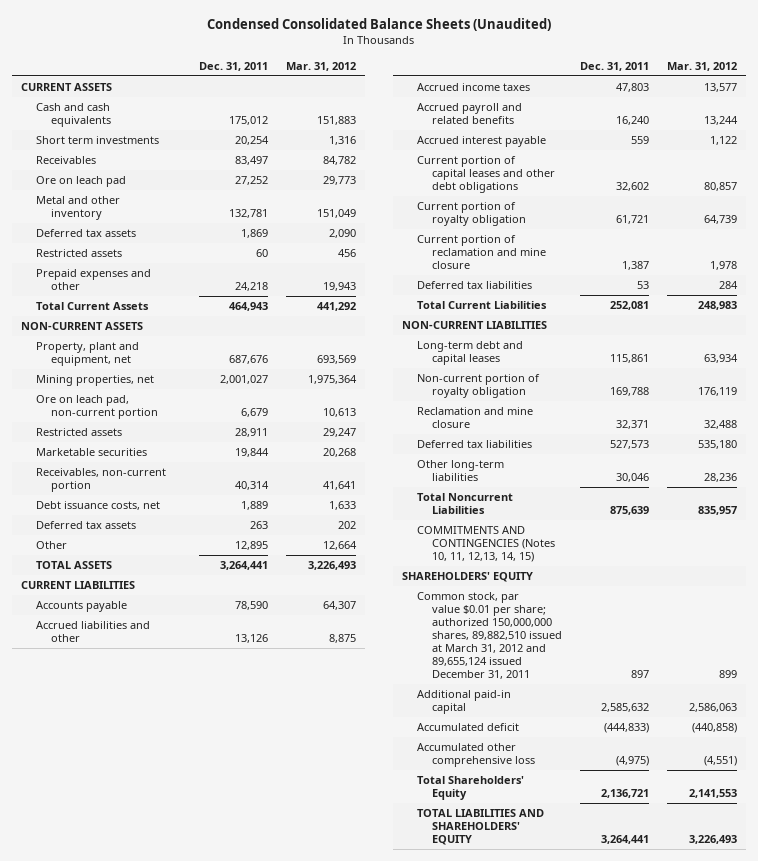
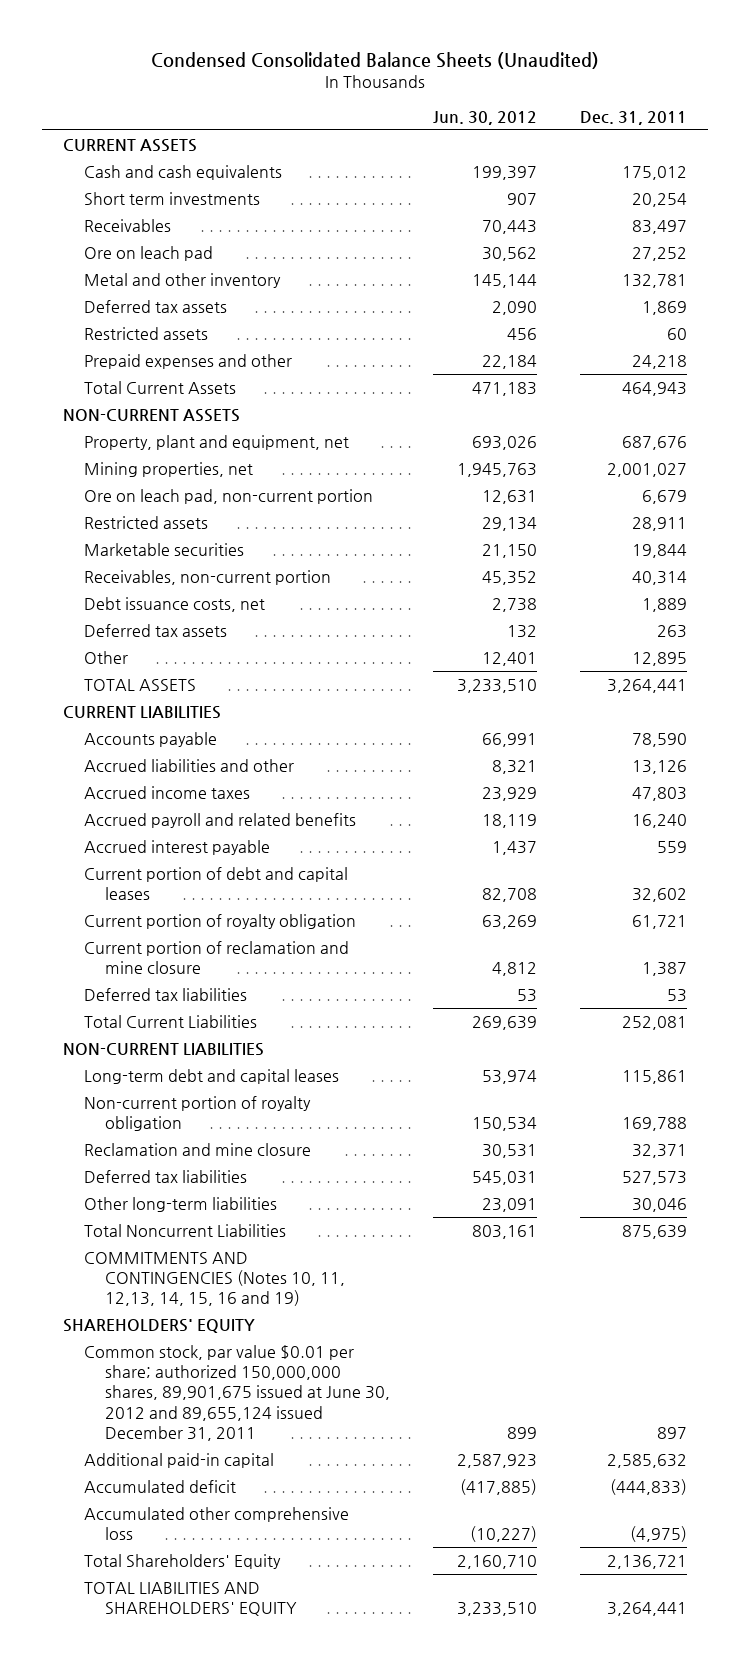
[286,61,357,71] Mar. 31, 2012 -> none
none -> [433,110,538,125] Jun. 30, 2012
[416,156,555,193] Current portion of capital leases and other debt obligations -> [84,866,349,901] Current portion of debt and capital leases
[416,526,555,562] COMMITMENTS AND CONTINGENCIES (Notes 10, 11, 12,13, 14, 15) -> [84,1251,346,1307] COMMITMENTS AND CONTINGENCIES (Notes 10, 11, 12,13, 14, 15, 16 and 19)
[416,592,562,679] Common stock, par value $0.01 per share; authorized 150,000,000 shares, 89,882,510 issued at March 31, 2012 and 89,655,124 issued December 31, 2011 -> [84,1344,391,1441] Common stock, par value $0.01 per share; authorized 150,000,000 shares, 89,901,675 issued at June 30, 2012 and 89,655,124 issued December 31, 2011

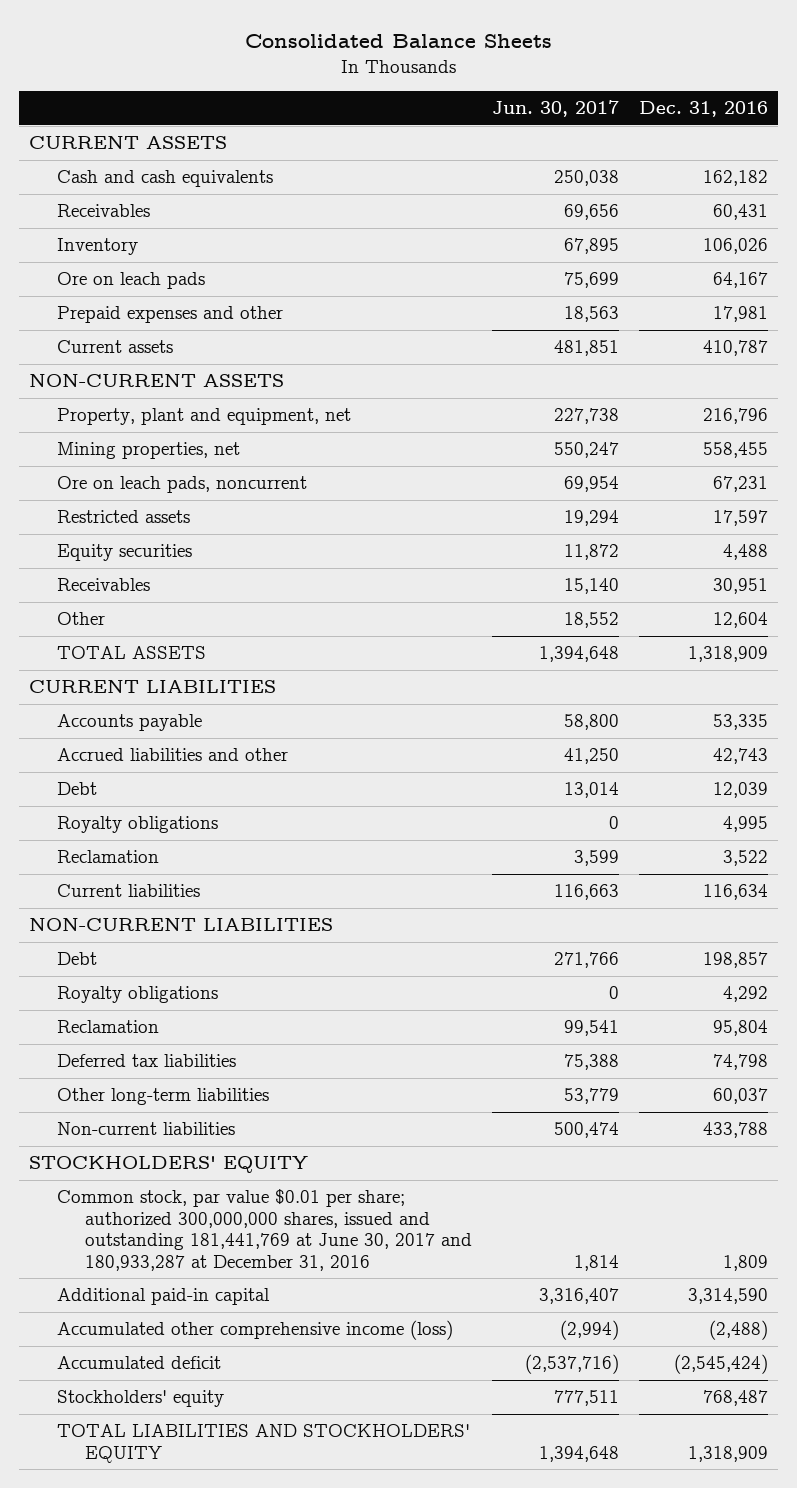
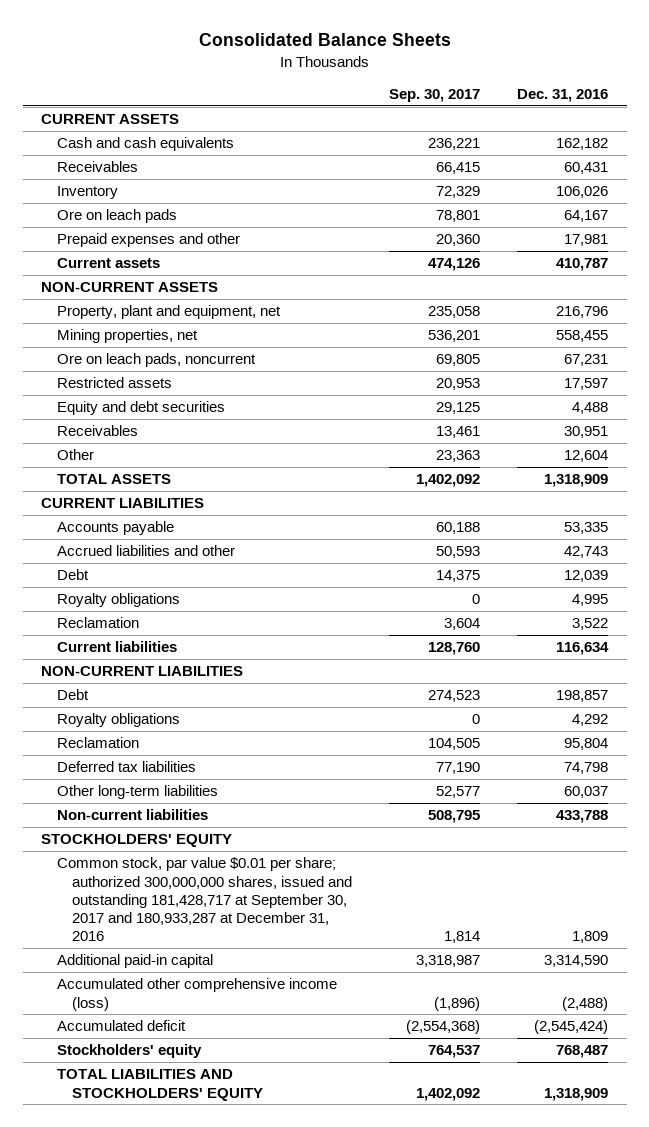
[491,100,619,118] Jun. 30, 2017 -> none
none -> [389,89,481,103] Sep. 30, 2017
[56,544,192,562] Equity securities -> [56,401,225,416] Equity and debt securities
[56,1189,472,1272] Common stock, par value $0.01 per share; authorized 300,000,000 shares, issued and outstanding 181,441,769 at June 30, 2017 and 180,933,287 at December 31, 2016 -> [56,857,353,942] Common stock, par value $0.01 per share; authorized 300,000,000 shares, issued and outstanding 181,428,717 at September 30, 2017 and 180,933,287 at December 31, 2016

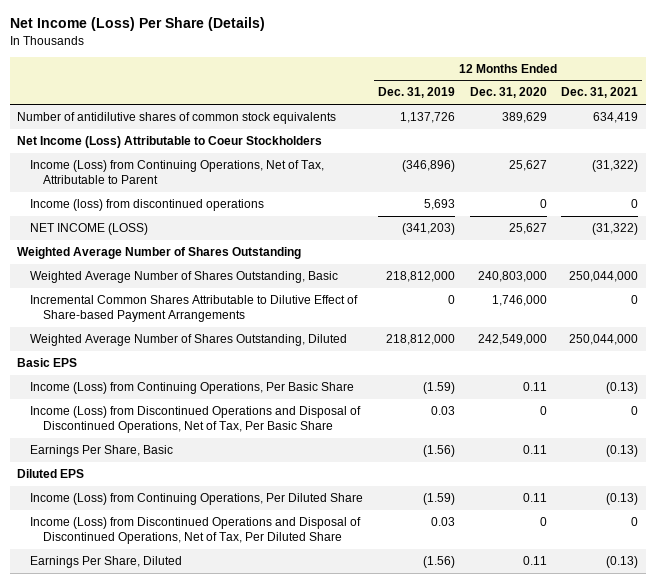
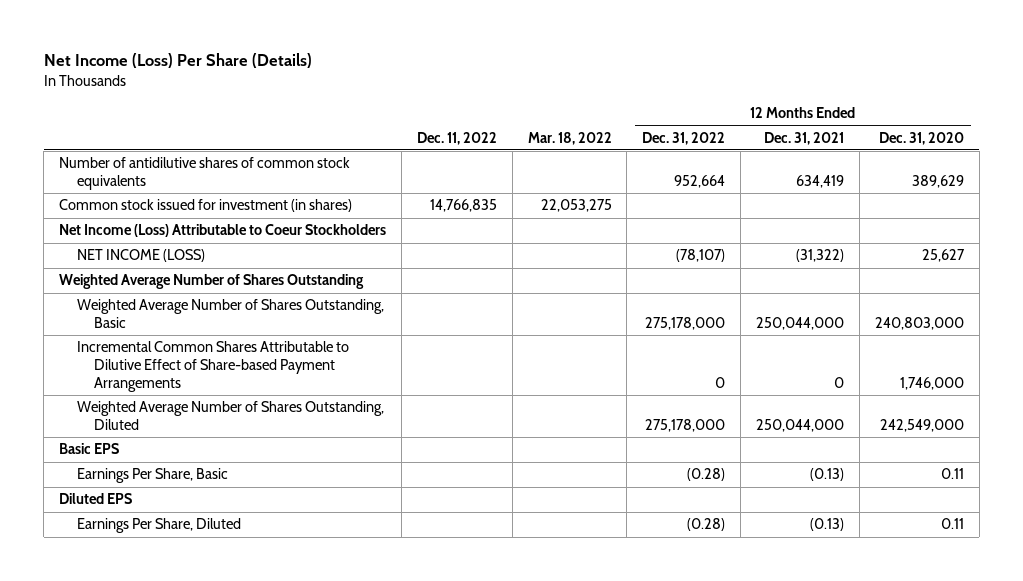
[377,87,455,99] Dec. 31, 2019 -> none
none -> [416,131,497,145] Dec. 11, 2022
none -> [527,131,612,145] Mar. 18, 2022
none -> [642,131,726,145] Dec. 31, 2022
none -> [58,199,352,213] Common stock issued for investment (in shares)
[29,160,324,184] Income (Loss) from Continuing Operations, Net of Tax, Attributable to Parent -> none
[29,199,264,212] Income (loss) from discontinued operations -> none
[29,382,354,395] Income (Loss) from Continuing Operations, Per Basic Share -> none
[29,406,361,433] Income (Loss) from Discontinued Operations and Disposal of Discontinued Operations, Net of Tax, Per Basic Share -> none
[29,493,363,506] Income (Loss) from Continuing Operations, Per Diluted Share -> none
[29,517,361,544] Income (Loss) from Discontinued Operations and Disposal of Discontinued Operations, Net of Tax, Per Diluted Share -> none

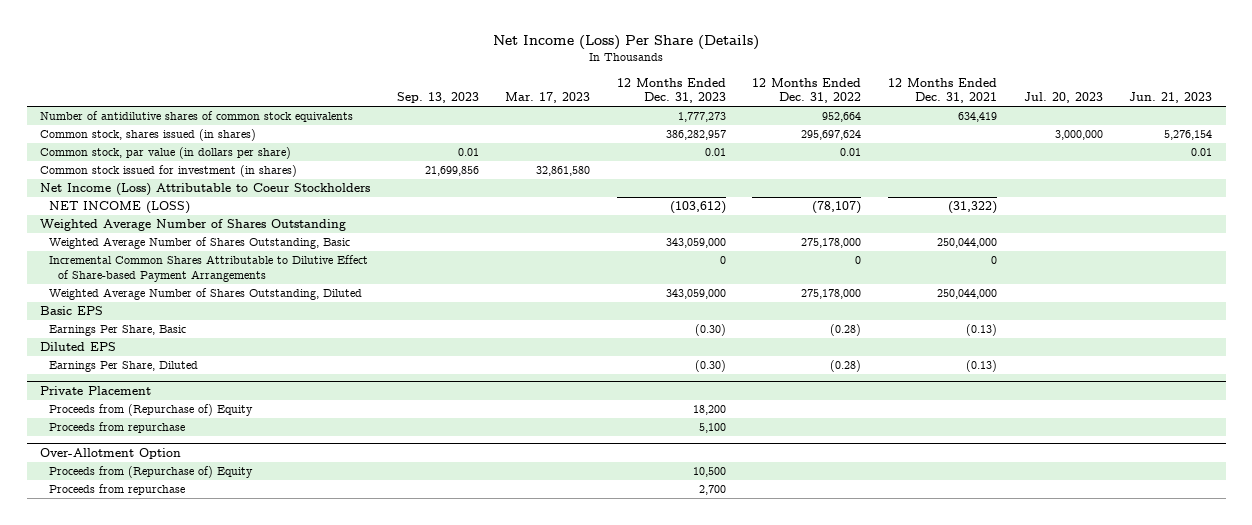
[416,131,497,145] Dec. 11, 2022 -> none
[527,131,612,145] Mar. 18, 2022 -> none
[878,131,964,145] Dec. 31, 2020 -> none
none -> [396,92,479,104] Sep. 13, 2023
none -> [505,92,591,104] Mar. 17, 2023
none -> [616,77,726,104] 12 Months Ended Dec. 31, 2023
none -> [1023,92,1103,104] Jul. 20, 2023
none -> [1129,92,1213,104] Jun. 21, 2023
none -> [39,129,256,142] Common stock, shares issued (in shares)
none -> [39,147,291,160] Common stock, par value (in dollars per share)
none -> [39,385,151,395] Private Placement
none -> [48,404,253,417] Proceeds from (Repurchase of) Equity
none -> [48,422,185,434] Proceeds from repurchase
none -> [39,447,181,459] Over-Allotment Option
none -> [48,466,253,479] Proceeds from (Repurchase of) Equity
none -> [48,484,185,496] Proceeds from repurchase

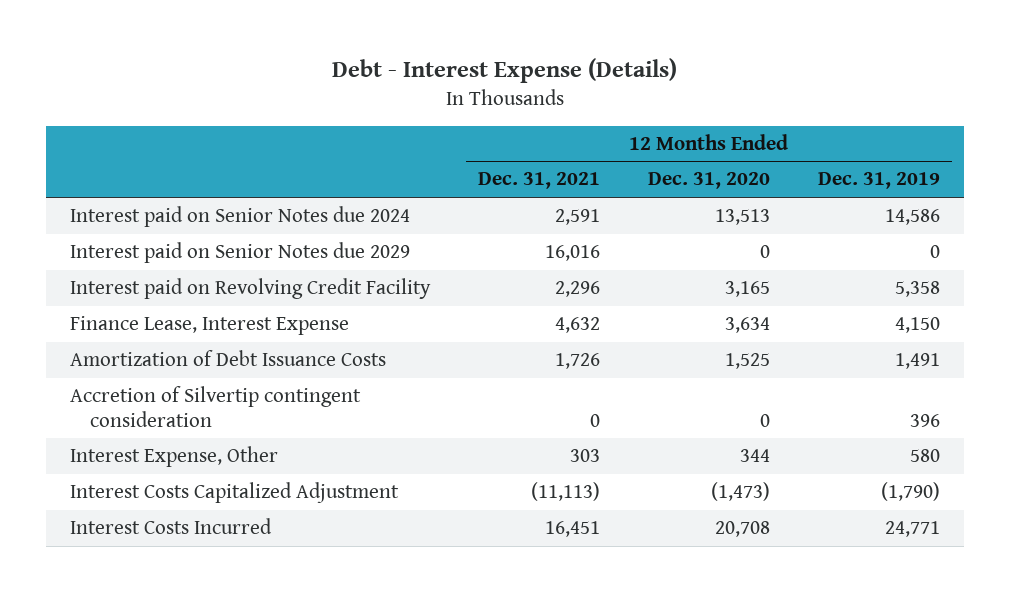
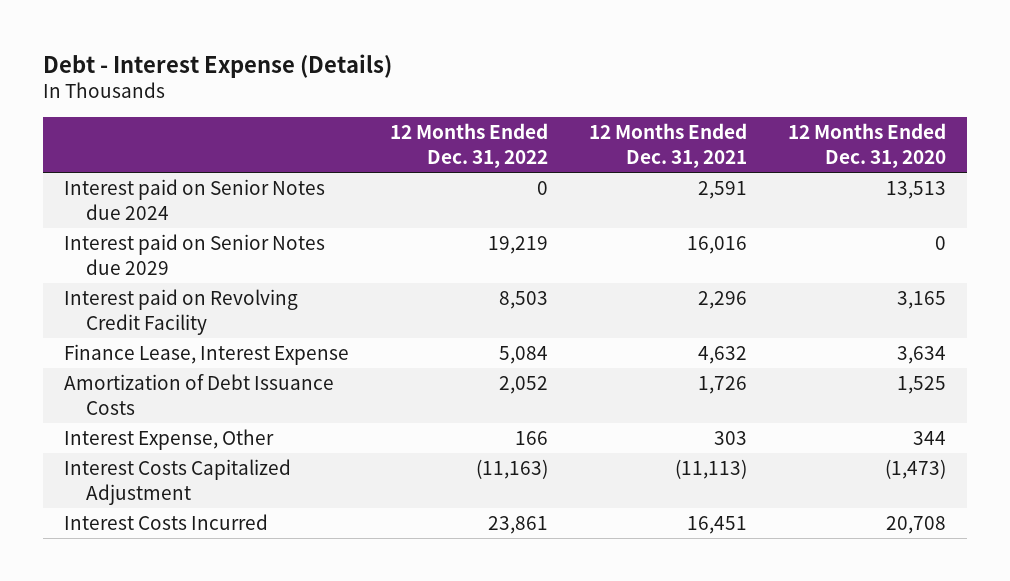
[817,172,940,190] Dec. 31, 2019 -> none
none -> [389,123,548,169] 12 Months Ended Dec. 31, 2022
[69,386,361,427] Accretion of Silvertip contingent consideration -> none

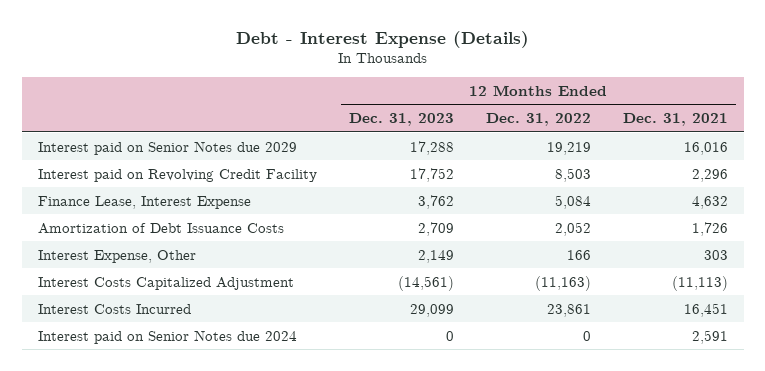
[788,123,947,169] 12 Months Ended Dec. 31, 2020 -> none
none -> [348,113,454,127] Dec. 31, 2023
[63,179,325,220] Interest paid on Senior Notes due 2024 -> [37,329,297,344] Interest paid on Senior Notes due 2024

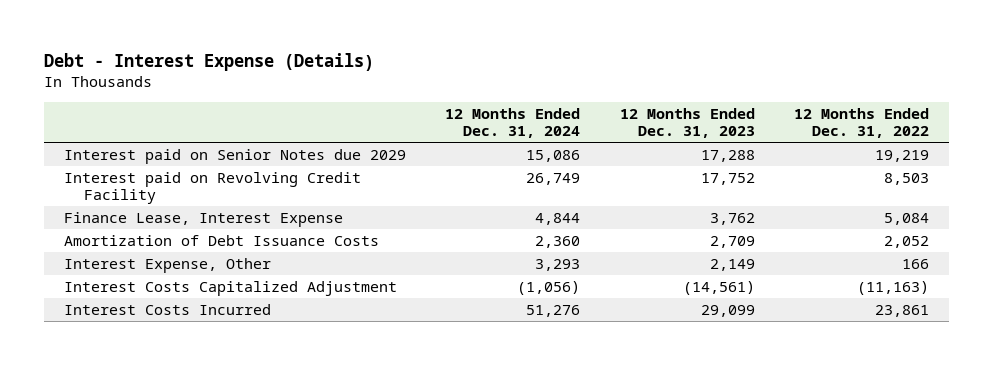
[622,113,728,127] Dec. 31, 2021 -> none
none -> [445,107,581,139] 12 Months Ended Dec. 31, 2024
[37,329,297,344] Interest paid on Senior Notes due 2024 -> none

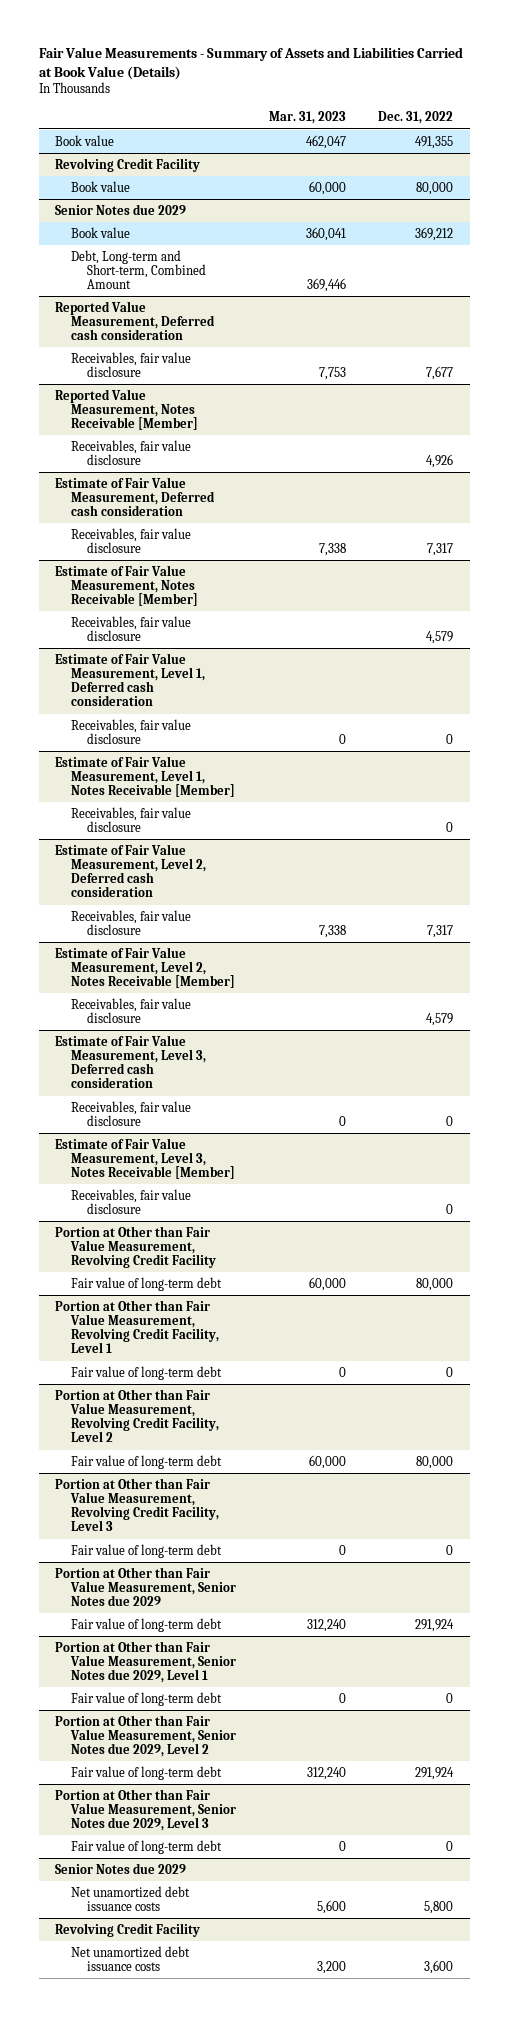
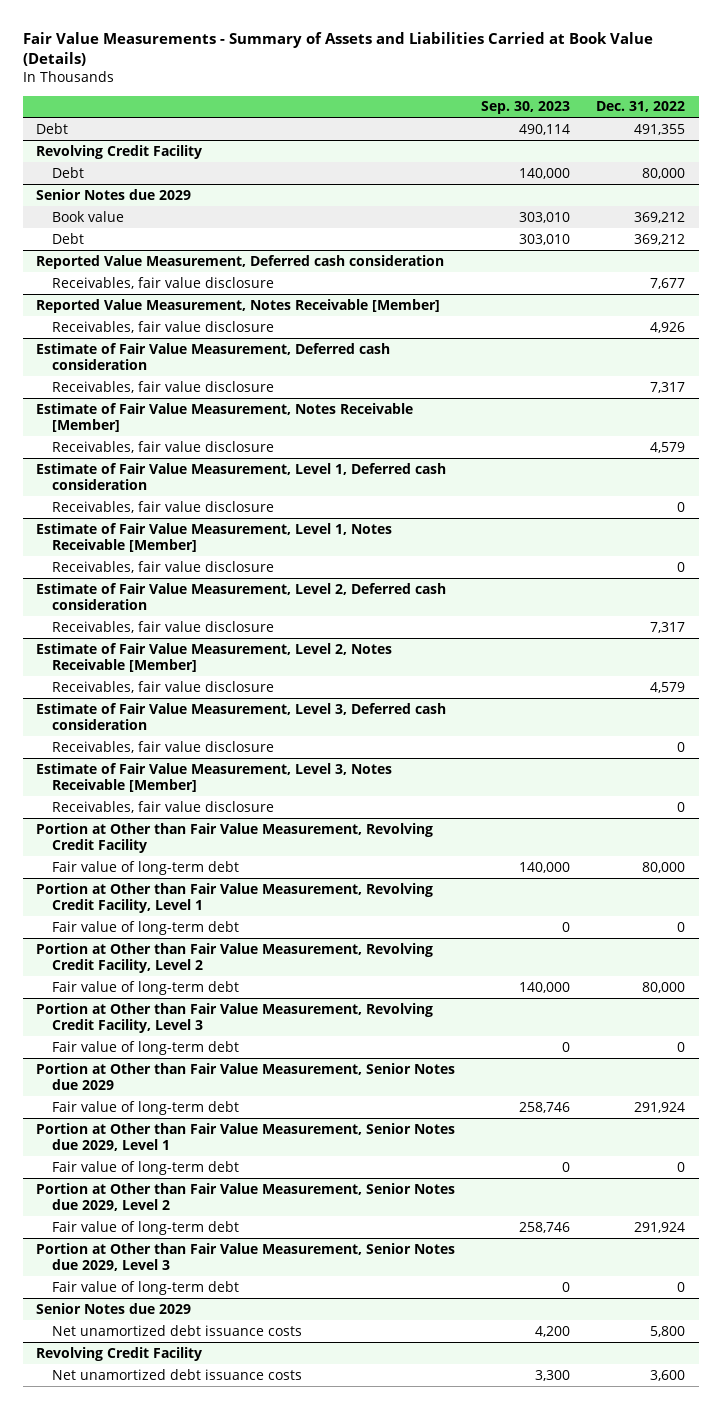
[268,111,346,125] Mar. 31, 2023 -> none
none -> [481,101,571,115] Sep. 30, 2023
[54,134,114,146] Book value -> [36,122,69,134] Debt
[71,180,131,192] Book value -> none
none -> [52,166,85,178] Debt
[71,249,207,290] Debt, Long-term and Short-term, Combined Amount -> none
none -> [52,232,85,244] Debt

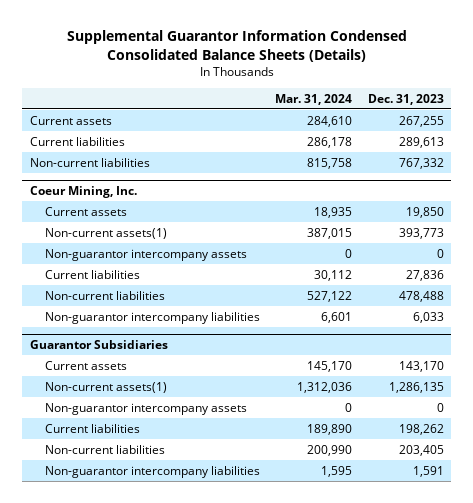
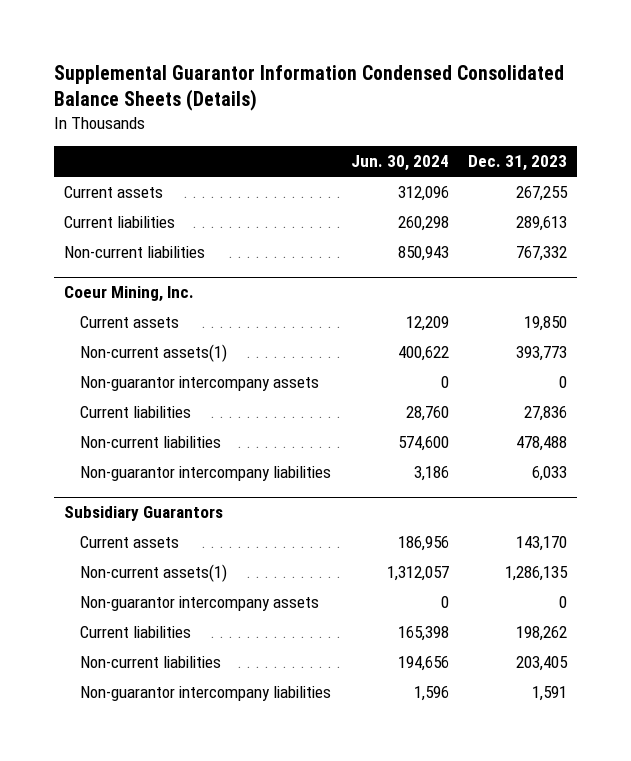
[275,93,353,105] Mar. 31, 2024 -> none
none -> [350,155,449,172] Jun. 30, 2024
[29,340,168,350] Guarantor Subsidiaries -> [63,506,223,522] Subsidiary Guarantors

